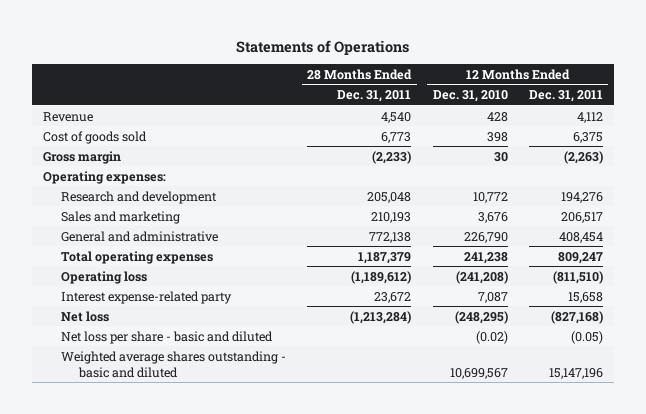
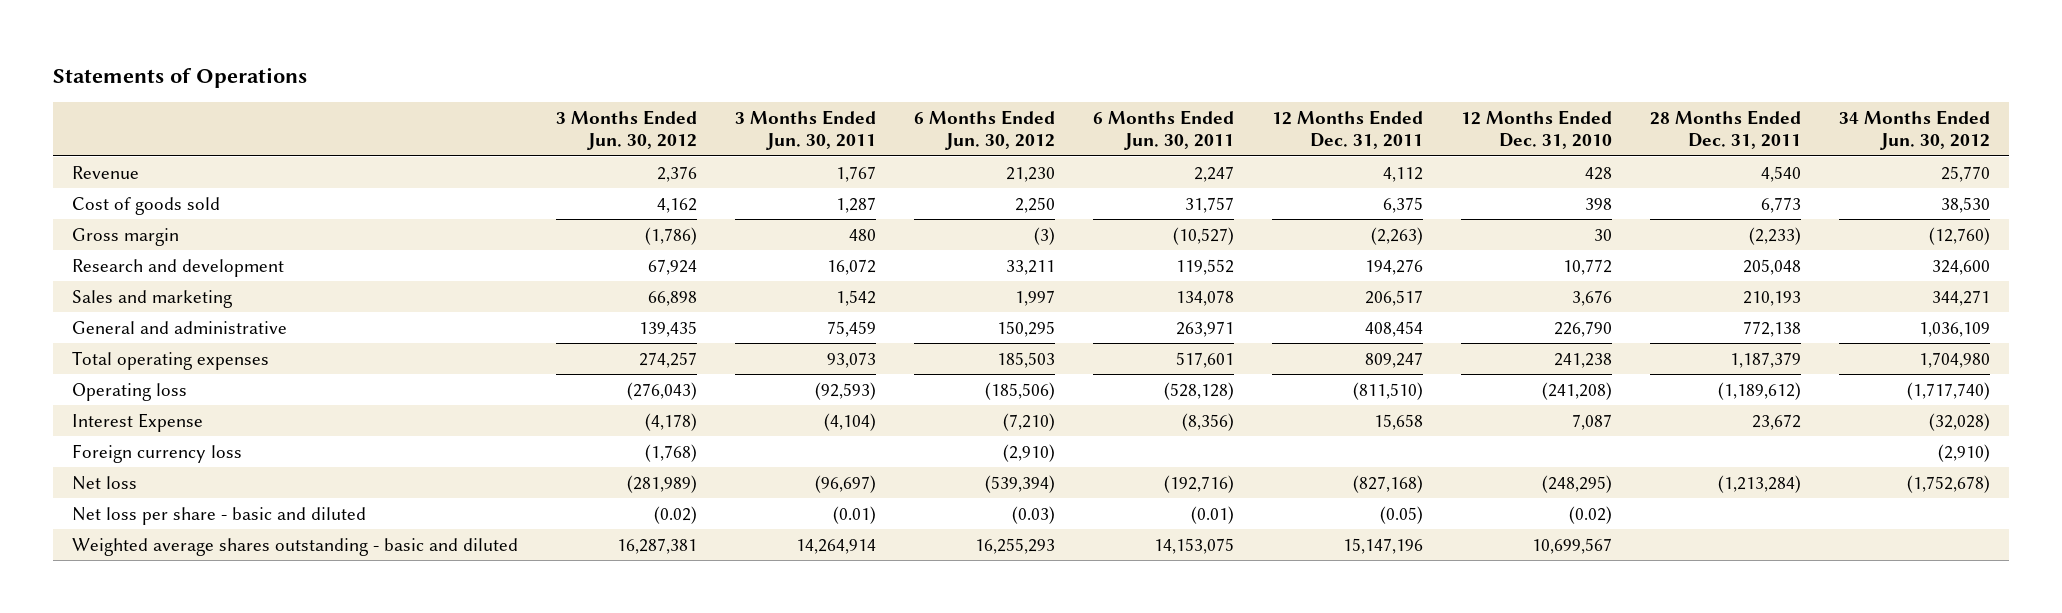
none -> [555,109,697,151] 3 Months Ended Jun. 30, 2012
none -> [734,109,876,151] 3 Months Ended Jun. 30, 2011
none -> [914,109,1056,151] 6 Months Ended Jun. 30, 2012
none -> [1093,109,1235,151] 6 Months Ended Jun. 30, 2011
none -> [1839,109,1991,151] 34 Months Ended Jun. 30, 2012
[42,170,166,184] Operating expenses: -> none
[60,290,232,304] Interest expense-related party -> [71,412,203,432] Interest Expense
none -> [71,443,242,463] Foreign currency loss

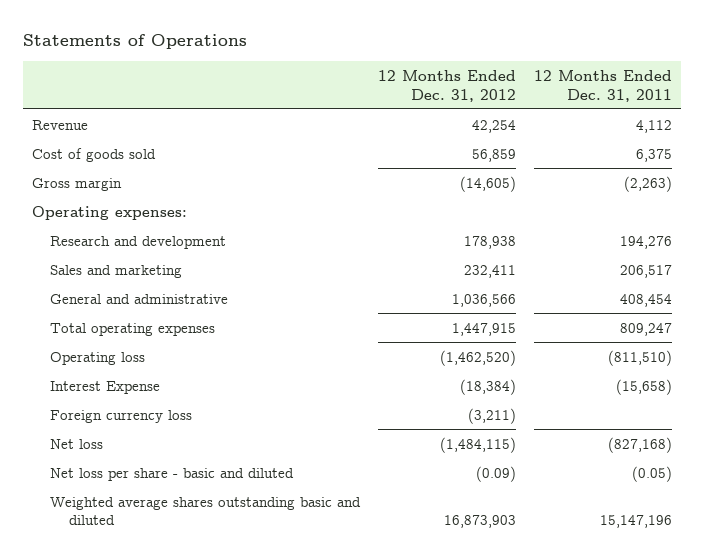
[555,109,697,151] 3 Months Ended Jun. 30, 2012 -> none
[734,109,876,151] 3 Months Ended Jun. 30, 2011 -> none
[914,109,1056,151] 6 Months Ended Jun. 30, 2012 -> none
[1093,109,1235,151] 6 Months Ended Jun. 30, 2011 -> none
[1461,109,1613,150] 12 Months Ended Dec. 31, 2010 -> none
[1650,109,1802,150] 28 Months Ended Dec. 31, 2011 -> none
[1839,109,1991,151] 34 Months Ended Jun. 30, 2012 -> none
none -> [378,69,517,102] 12 Months Ended Dec. 31, 2012
none -> [32,205,188,220] Operating expenses:
[1374,413,1424,430] 15,658 -> [615,378,672,395] (15,658)
[71,537,518,556] Weighted average shares outstanding - basic and diluted -> [50,496,362,526] Weighted average shares outstanding basic and diluted

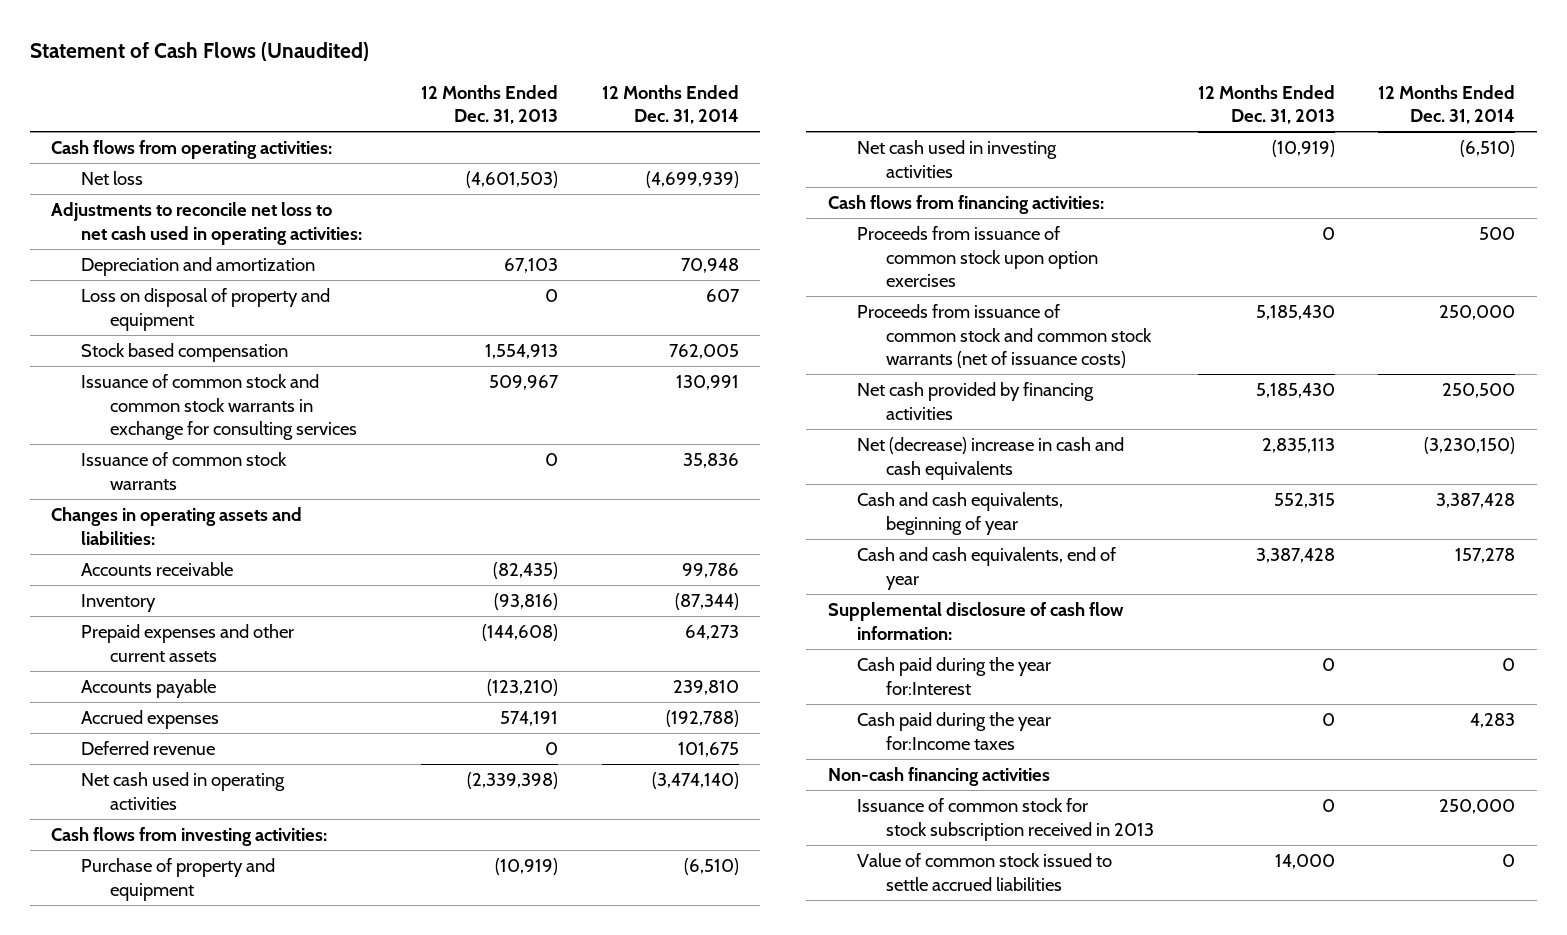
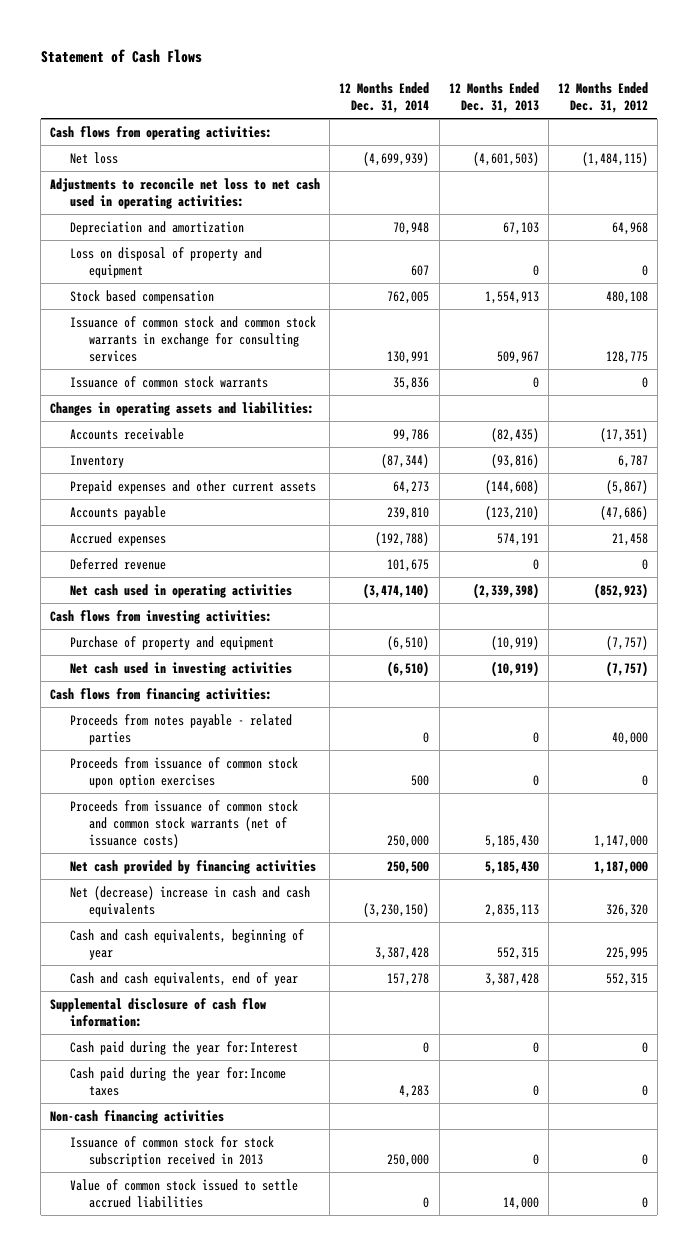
[29,42,369,62] Statement of Cash Flows (Unaudited) -> [40,48,202,63] Statement of Cash Flows
none -> [557,82,648,114] 12 Months Ended Dec. 31, 2012
none -> [69,713,292,745] Proceeds from notes payable - related parties

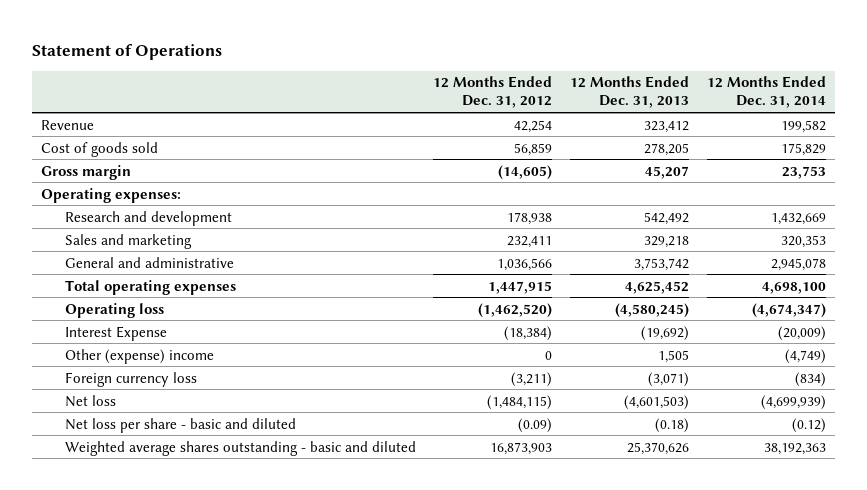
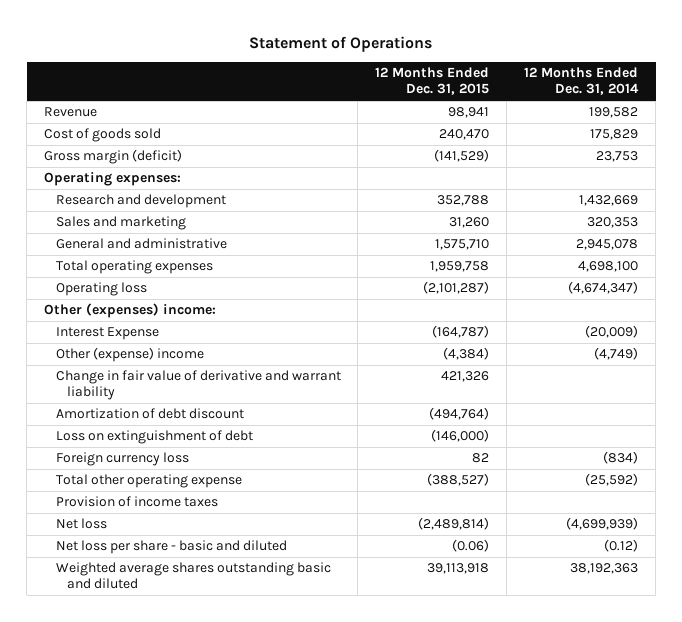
[433,76,553,109] 12 Months Ended Dec. 31, 2012 -> none
[570,76,690,109] 12 Months Ended Dec. 31, 2013 -> none
none -> [375,67,490,96] 12 Months Ended Dec. 31, 2015
[41,164,132,180] Gross margin -> [44,149,183,165] Gross margin (deficit)
none -> [44,303,217,319] Other (expenses) income:
none -> [55,370,341,401] Change in fair value of derivative and warrant liability
none -> [55,408,244,420] Amortization of debt discount
none -> [55,430,253,445] Loss on extinguishment of debt
none -> [55,474,242,489] Total other operating expense
none -> [55,496,218,508] Provision of income taxes
[64,440,416,456] Weighted average shares outstanding - basic and diluted -> [55,562,331,590] Weighted average shares outstanding basic and diluted

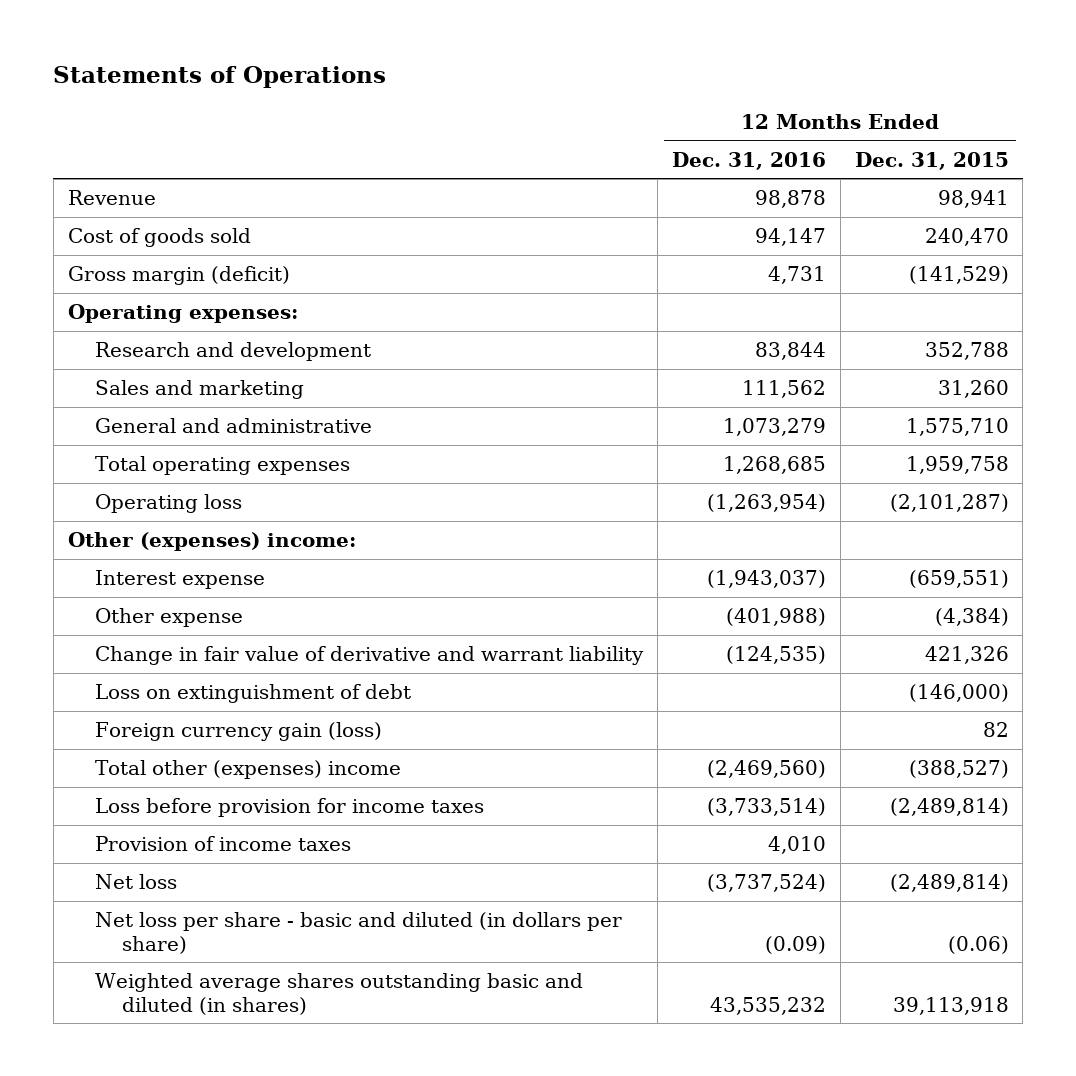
[249,36,433,53] Statement of Operations -> [53,66,387,89] Statements of Operations
[524,67,640,96] 12 Months Ended Dec. 31, 2014 -> none
none -> [671,151,826,170] Dec. 31, 2016
[55,327,159,341] Interest Expense -> [94,569,265,589] Interest expense
[432,325,490,339] (164,787) -> [908,569,1009,588] (659,551)
[55,347,204,363] Other (expense) income -> [94,607,243,627] Other expense
[55,408,244,420] Amortization of debt discount -> none
[55,452,189,467] Foreign currency loss -> [94,721,382,741] Foreign currency gain (loss)
[55,474,242,489] Total other operating expense -> [94,759,401,779] Total other (expenses) income
none -> [94,797,484,817] Loss before provision for income taxes
[55,540,287,555] Net loss per share - basic and diluted -> [94,911,622,954] Net loss per share - basic and diluted (in dollars per share)
[55,562,331,590] Weighted average shares outstanding basic and diluted -> [94,972,583,1015] Weighted average shares outstanding basic and diluted (in shares)

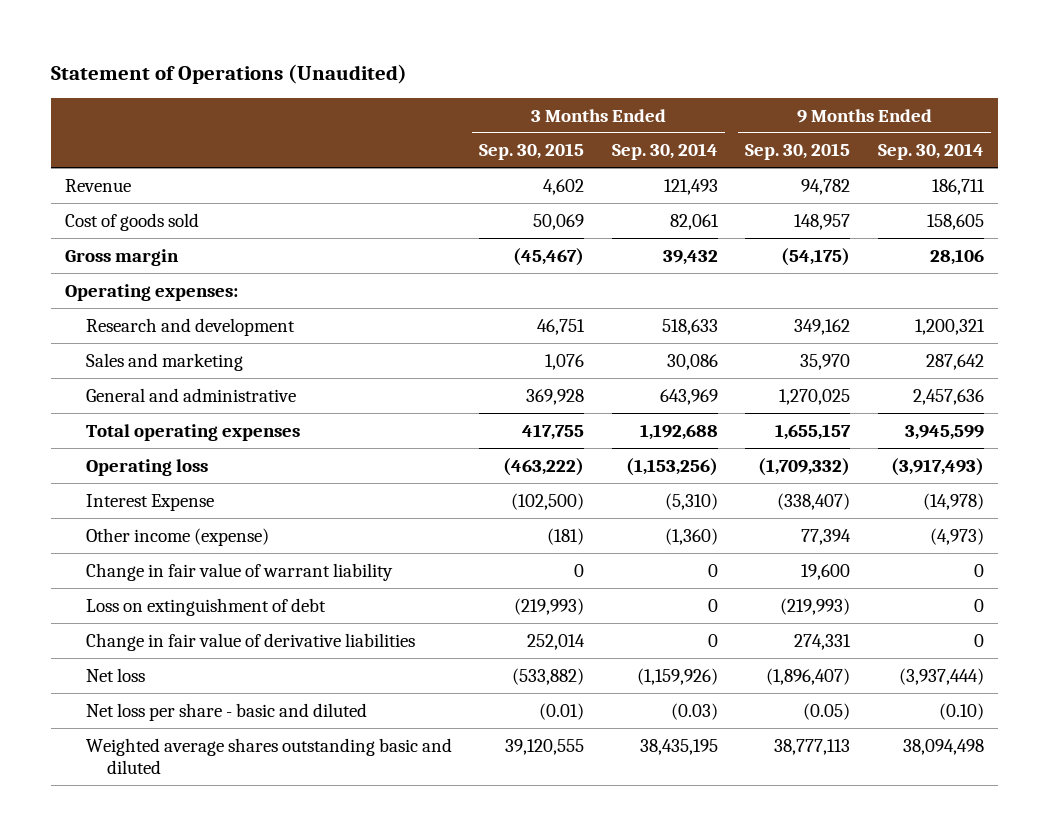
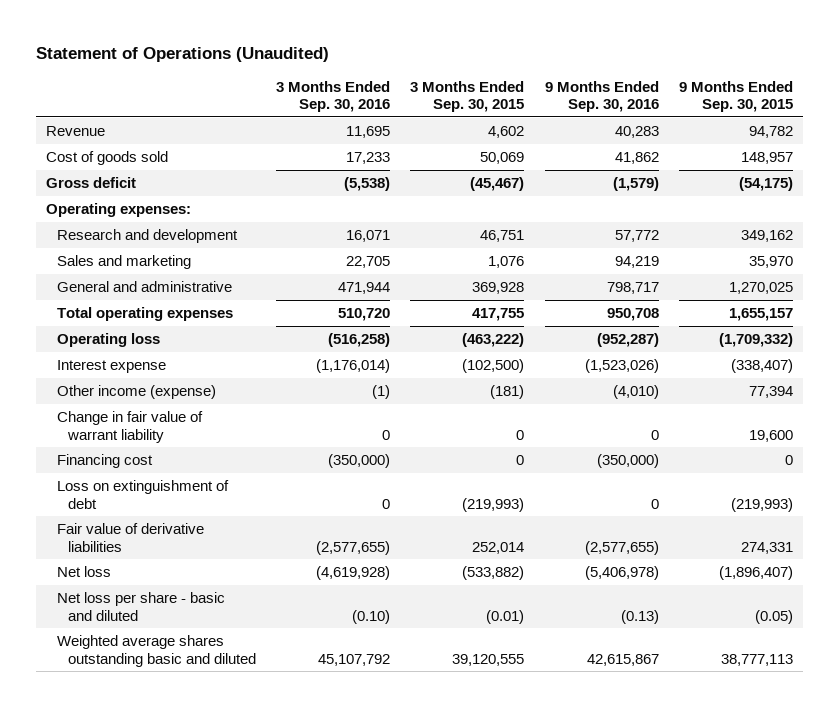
[611,143,718,161] Sep. 30, 2014 -> none
[877,143,984,161] Sep. 30, 2014 -> none
none -> [276,80,391,113] 3 Months Ended Sep. 30, 2016
none -> [544,80,659,113] 9 Months Ended Sep. 30, 2016
[64,248,179,266] Gross margin -> [45,177,136,189] Gross deficit
[85,493,214,511] Interest Expense -> [56,360,166,374] Interest expense
none -> [56,454,153,469] Financing cost
[85,632,415,651] Change in fair value of derivative liabilities -> [56,523,204,552] Fair value of derivative liabilities

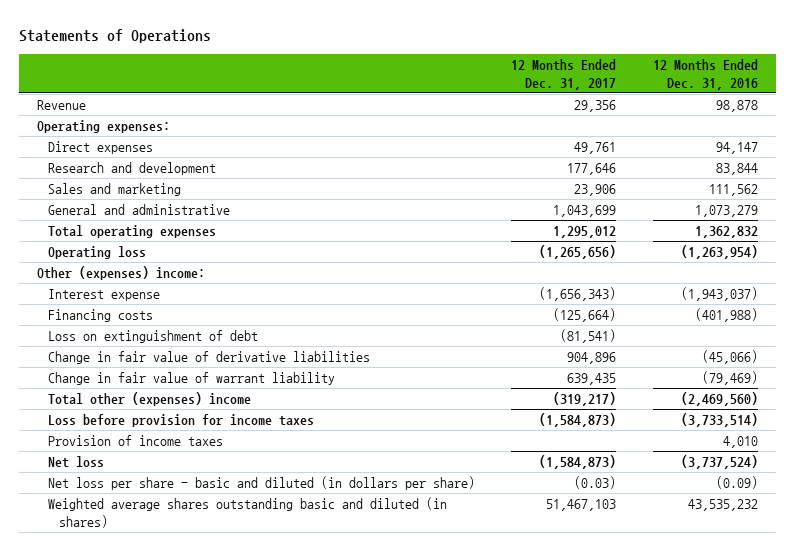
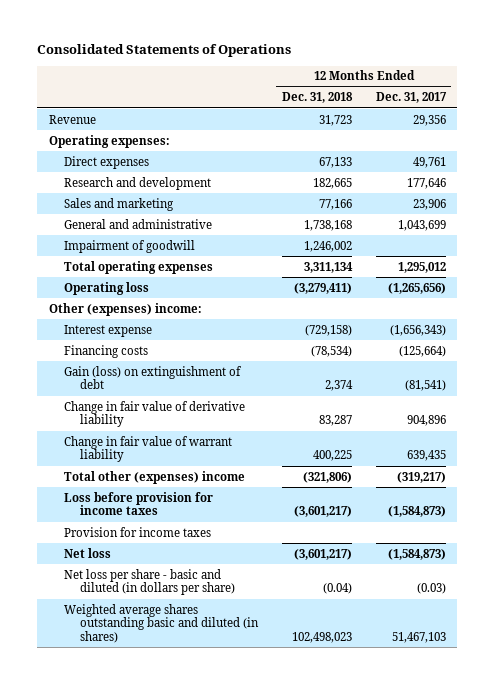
[18,29,211,44] Statements of Operations -> [36,44,291,58] Consolidated Statements of Operations
[652,59,758,90] 12 Months Ended Dec. 31, 2016 -> none
none -> [281,92,353,104] Dec. 31, 2018
none -> [64,239,196,253] Impairment of goodwill
[47,330,258,344] Loss on extinguishment of debt -> [64,365,243,390] Gain (loss) on extinguishment of debt
[47,351,370,365] Change in fair value of derivative liabilities -> [64,400,246,428] Change in fair value of derivative liability
[47,435,223,447] Provision of income taxes -> [64,526,212,537] Provision for income taxes

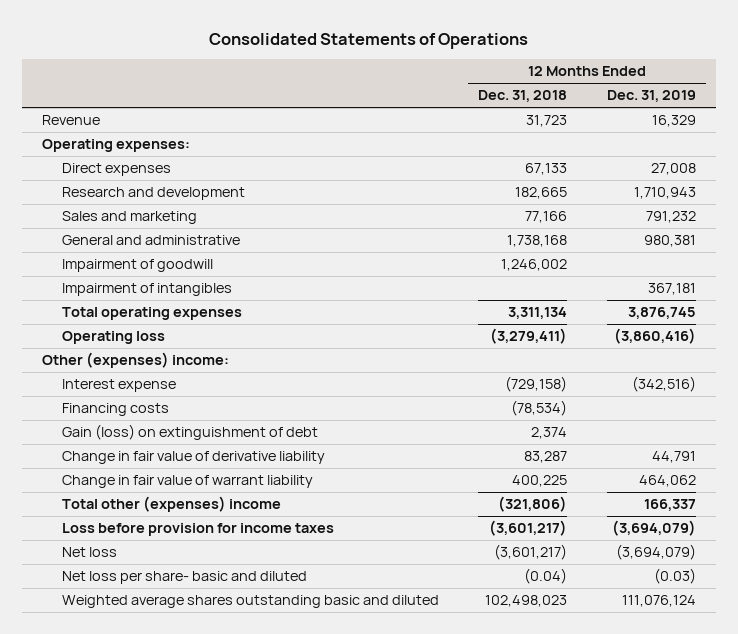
[375,92,447,104] Dec. 31, 2017 -> none
none -> [607,90,697,103] Dec. 31, 2019
none -> [61,283,232,297] Impairment of intangibles
[64,526,212,537] Provision for income taxes -> none
[64,568,236,596] Net loss per share - basic and diluted (in dollars per share) -> [61,571,307,585] Net loss per share- basic and diluted
[64,603,260,643] Weighted average shares outstanding basic and diluted (in shares) -> [61,595,439,609] Weighted average shares outstanding basic and diluted

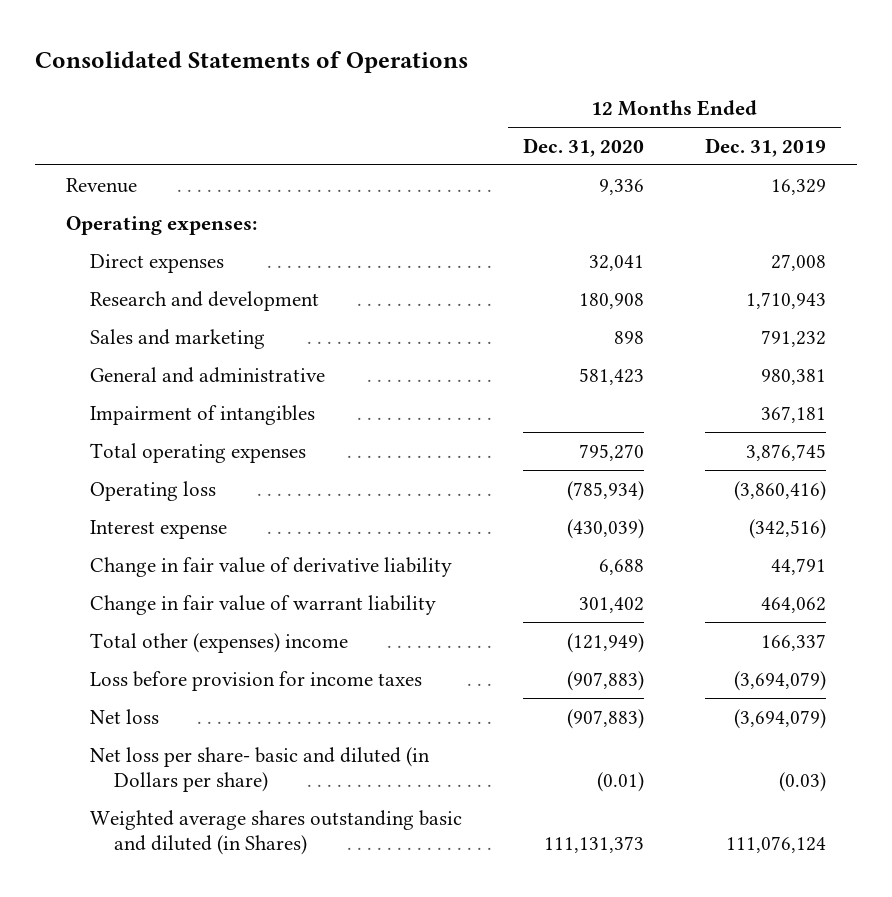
[478,90,568,103] Dec. 31, 2018 -> none
none -> [522,137,644,157] Dec. 31, 2020
[61,259,213,273] Impairment of goodwill -> none
[42,352,230,369] Other (expenses) income: -> none
[61,403,169,417] Financing costs -> none
[61,424,318,441] Gain (loss) on extinguishment of debt -> none
[61,571,307,585] Net loss per share- basic and diluted -> [89,746,430,792] Net loss per share- basic and diluted (in Dollars per share)
[61,595,439,609] Weighted average shares outstanding basic and diluted -> [89,809,462,855] Weighted average shares outstanding basic and diluted (in Shares)

